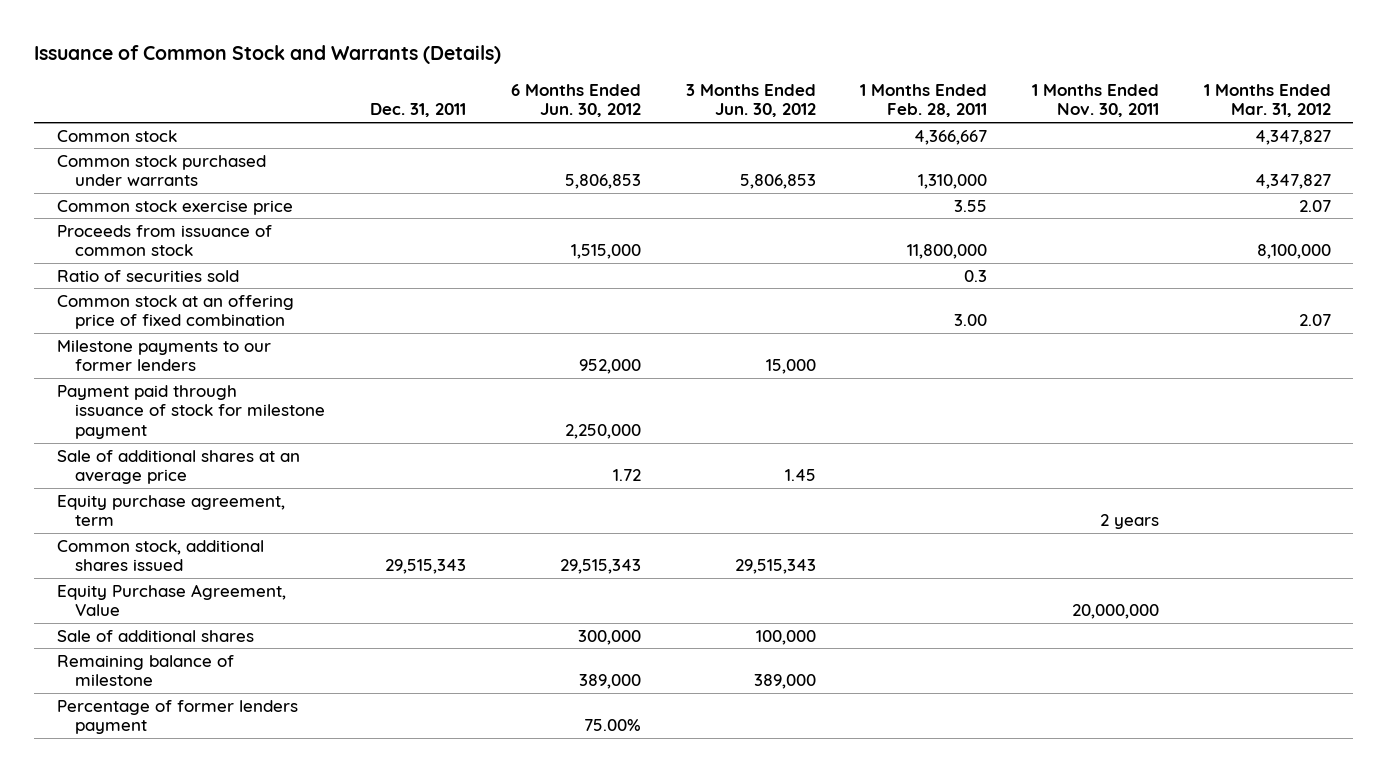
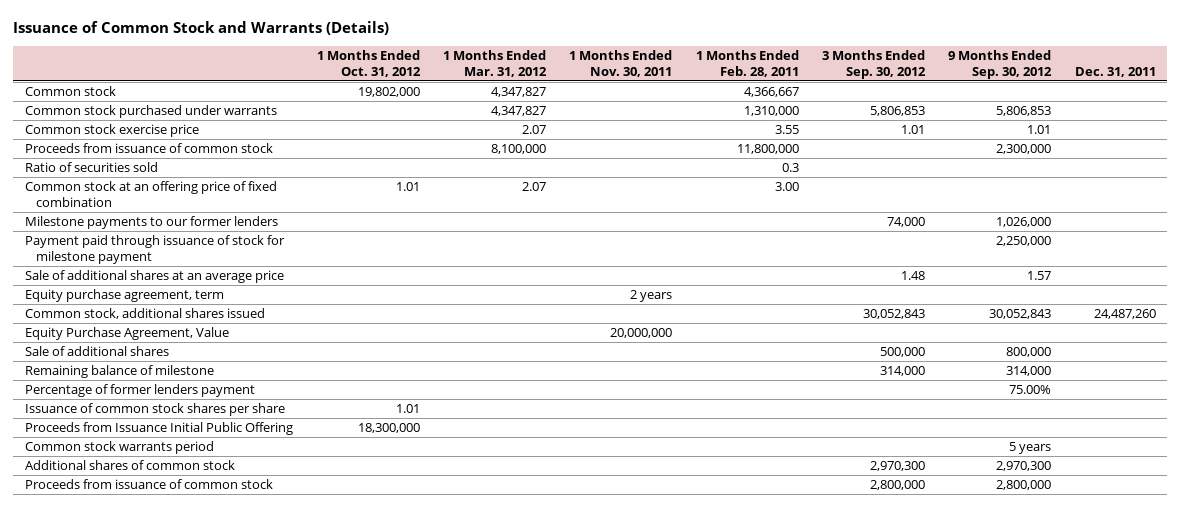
[510,83,641,118] 6 Months Ended Jun. 30, 2012 -> none
[685,83,816,118] 3 Months Ended Jun. 30, 2012 -> none
none -> [316,50,421,77] 1 Months Ended Oct. 31, 2012
none -> [822,50,927,79] 3 Months Ended Sep. 30, 2012
none -> [948,50,1053,79] 9 Months Ended Sep. 30, 2012
[385,559,467,575] 29,515,343 -> [1093,309,1156,320] 24,487,260
none -> [25,403,286,417] Issuance of common stock shares per share
none -> [25,422,294,436] Proceeds from Issuance Initial Public Offering
none -> [25,441,215,455] Common stock warrants period
none -> [25,460,236,471] Additional shares of common stock
none -> [25,479,274,490] Proceeds from issuance of common stock

